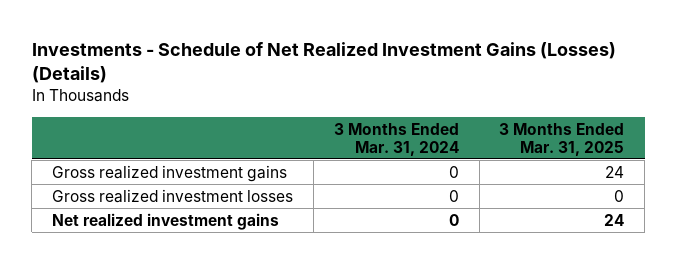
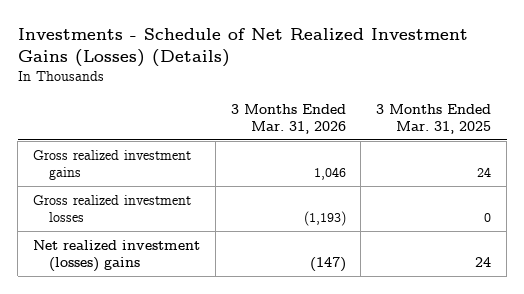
[333,122,459,156] 3 Months Ended Mar. 31, 2024 -> none
none -> [230,103,346,134] 3 Months Ended Mar. 31, 2026
[51,212,279,230] Net realized investment gains -> [32,239,200,272] Net realized investment (losses) gains

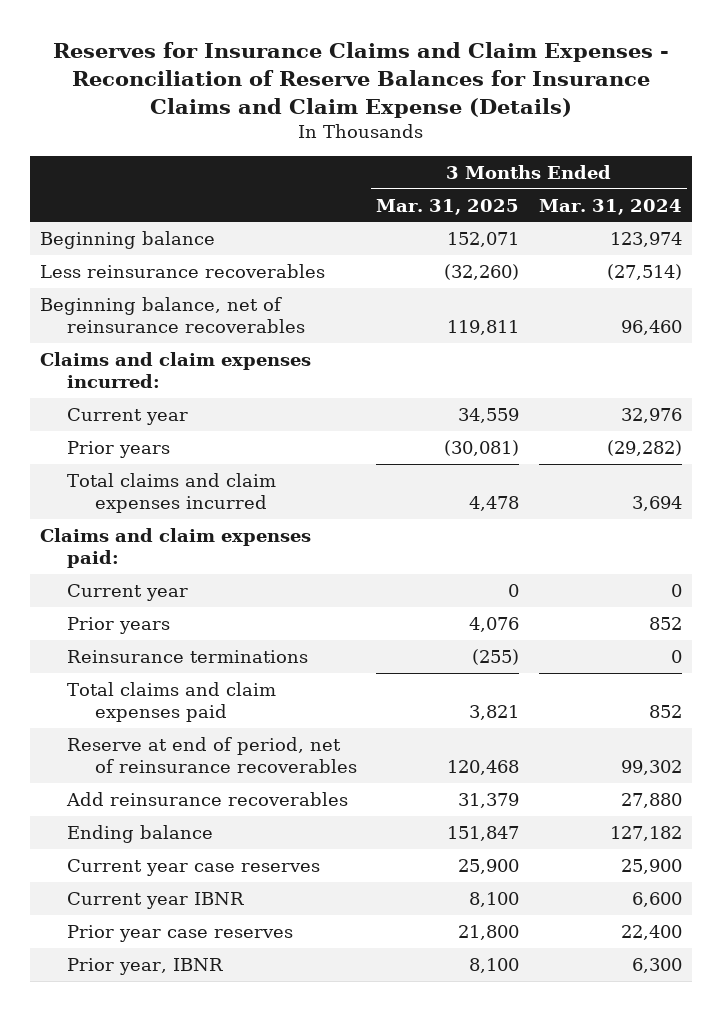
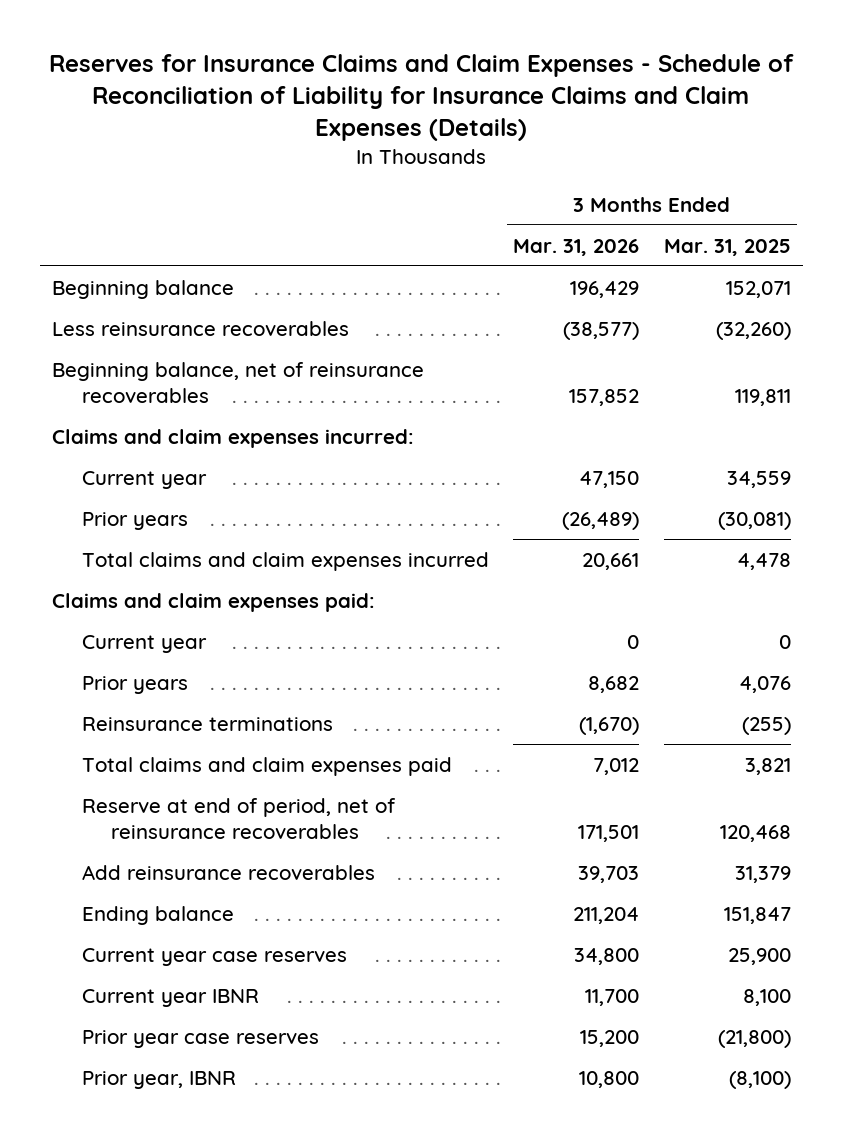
[52,41,669,118] Reserves for Insurance Claims and Claim Expenses - Reconciliation of Reserve Balances for Insurance Claims and Claim Expense (Details) -> [49,53,795,141] Reserves for Insurance Claims and Claim Expenses - Schedule of Reconciliation of Liability for Insurance Claims and Claim Expenses (Details)
[538,198,682,215] Mar. 31, 2024 -> none
none -> [513,238,640,256] Mar. 31, 2026
[458,924,520,940] 21,800 -> [717,1029,791,1048] (21,800)
[469,957,520,973] 8,100 -> [728,1070,791,1089] (8,100)

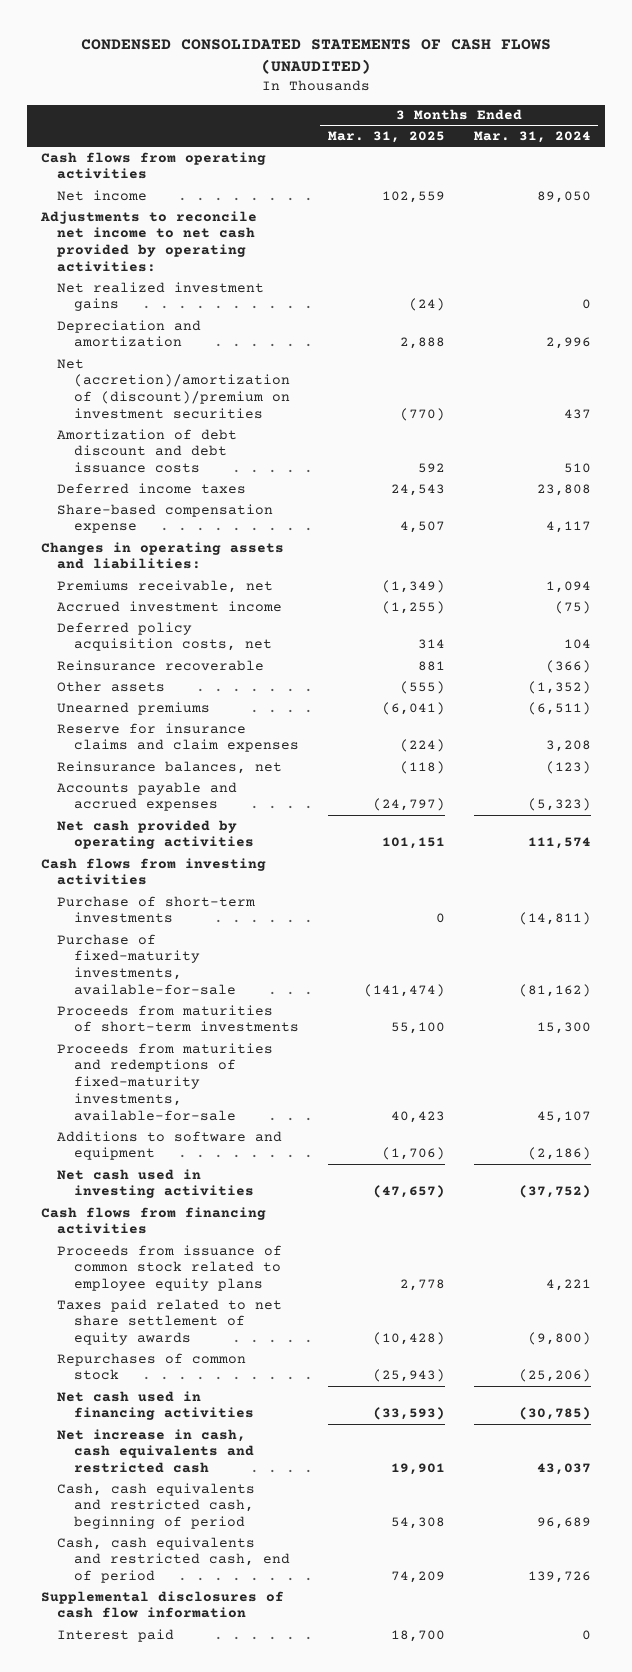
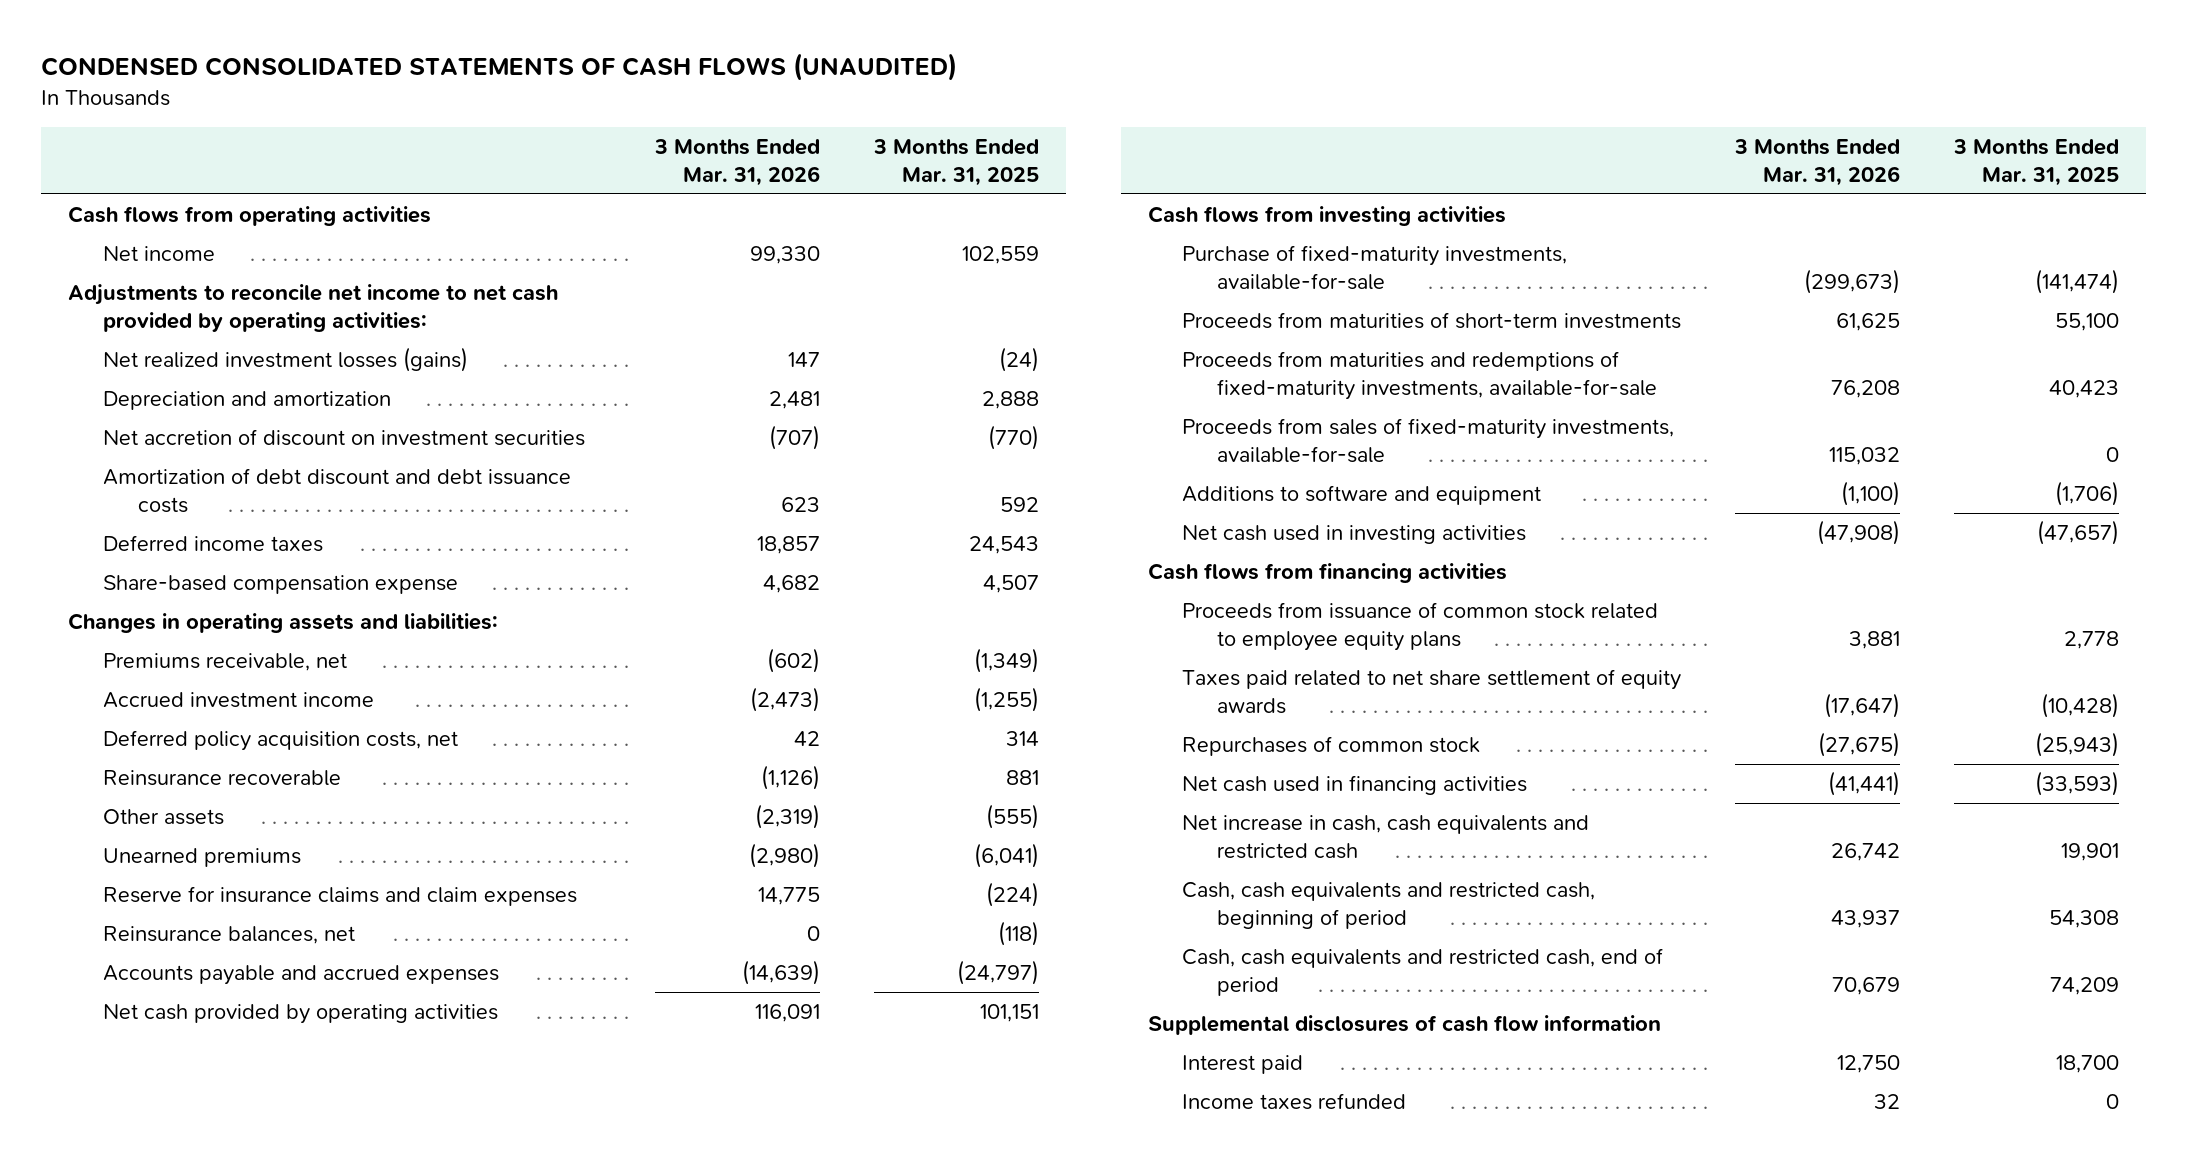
[473,130,591,143] Mar. 31, 2024 -> none
none -> [654,138,821,186] 3 Months Ended Mar. 31, 2026
[57,281,265,312] Net realized investment gains -> [102,346,468,372] Net realized investment losses (gains)
[57,358,290,420] Net (accretion)/amortization of (discount)/premium on investment securities -> [102,428,585,446] Net accretion of discount on investment securities
[57,895,256,924] Purchase of short-term investments -> none
none -> [1182,417,1675,463] Proceeds from sales of fixed-maturity investments, available-for-sale
none -> [1182,1092,1407,1110] Income taxes refunded

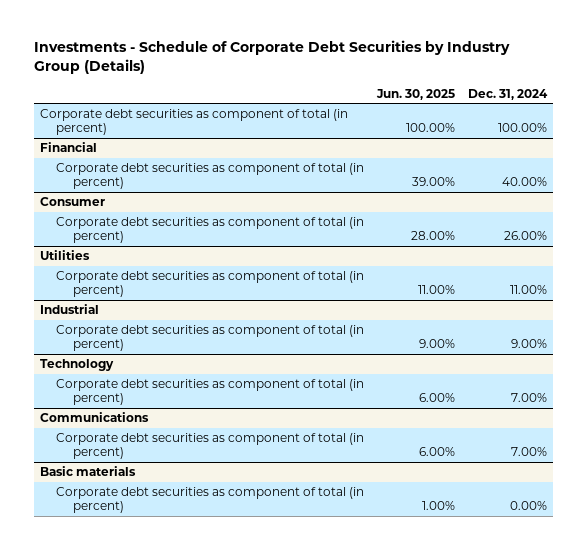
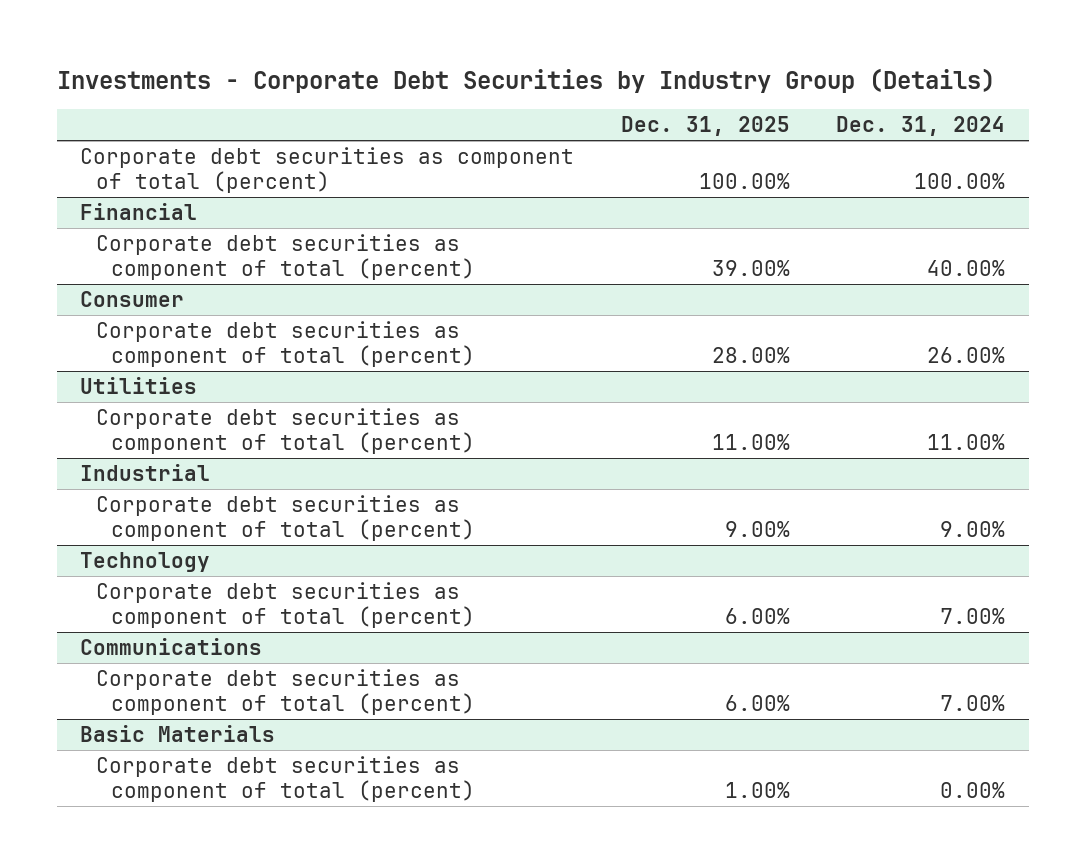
[33,40,510,75] Investments - Schedule of Corporate Debt Securities by Industry Group (Details) -> [56,67,995,93] Investments - Corporate Debt Securities by Industry Group (Details)
[376,88,456,100] Jun. 30, 2025 -> none
none -> [620,116,790,137] Dec. 31, 2025
[40,109,349,136] Corporate debt securities as component of total (in percent) -> [80,146,575,194] Corporate debt securities as component of total (percent)
[56,163,365,190] Corporate debt securities as component of total (in percent) -> [95,233,476,281] Corporate debt securities as component of total (percent)
[56,217,365,244] Corporate debt securities as component of total (in percent) -> [95,320,476,368] Corporate debt securities as component of total (percent)
[56,271,365,298] Corporate debt securities as component of total (in percent) -> [95,407,476,455] Corporate debt securities as component of total (percent)
[56,325,365,352] Corporate debt securities as component of total (in percent) -> [95,494,476,542] Corporate debt securities as component of total (percent)
[56,379,365,406] Corporate debt securities as component of total (in percent) -> [95,581,476,629] Corporate debt securities as component of total (percent)
[56,433,365,460] Corporate debt securities as component of total (in percent) -> [95,668,476,716] Corporate debt securities as component of total (percent)
[40,466,137,477] Basic materials -> [80,724,276,742] Basic Materials
[56,487,365,514] Corporate debt securities as component of total (in percent) -> [95,755,476,803] Corporate debt securities as component of total (percent)

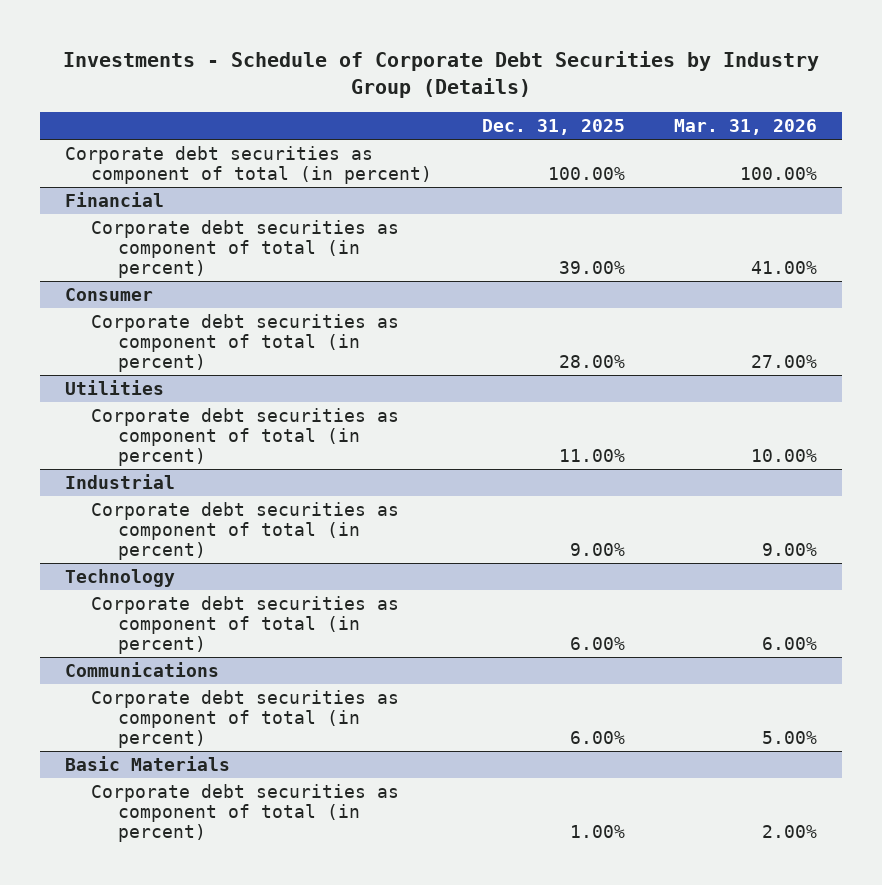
[56,67,995,93] Investments - Corporate Debt Securities by Industry Group (Details) -> [63,51,820,99] Investments - Schedule of Corporate Debt Securities by Industry Group (Details)
[836,116,1006,137] Dec. 31, 2024 -> none
none -> [673,118,817,135] Mar. 31, 2026
[80,146,575,194] Corporate debt securities as component of total (percent) -> [65,145,433,185] Corporate debt securities as component of total (in percent)
[95,233,476,281] Corporate debt securities as component of total (percent) -> [91,219,400,279] Corporate debt securities as component of total (in percent)
[95,320,476,368] Corporate debt securities as component of total (percent) -> [91,313,400,373] Corporate debt securities as component of total (in percent)
[95,407,476,455] Corporate debt securities as component of total (percent) -> [91,407,400,467] Corporate debt securities as component of total (in percent)
[95,494,476,542] Corporate debt securities as component of total (percent) -> [91,501,400,561] Corporate debt securities as component of total (in percent)
[95,581,476,629] Corporate debt securities as component of total (percent) -> [91,595,400,655] Corporate debt securities as component of total (in percent)
[95,668,476,716] Corporate debt securities as component of total (percent) -> [91,689,400,749] Corporate debt securities as component of total (in percent)
[95,755,476,803] Corporate debt securities as component of total (percent) -> [91,783,400,843] Corporate debt securities as component of total (in percent)

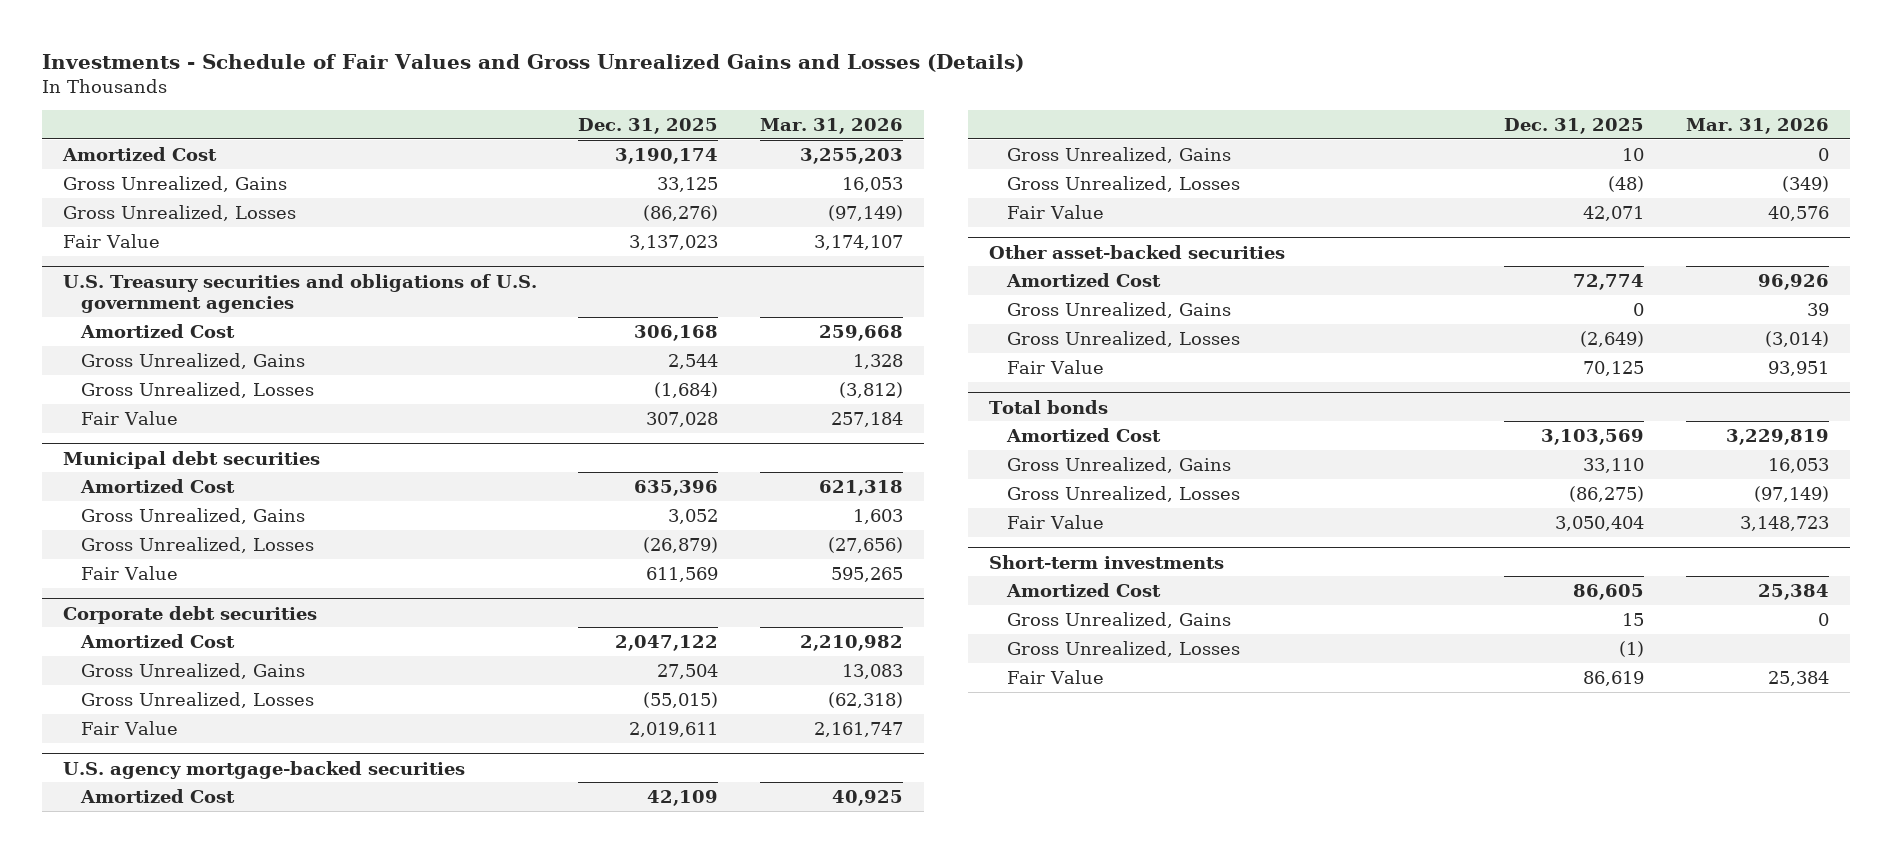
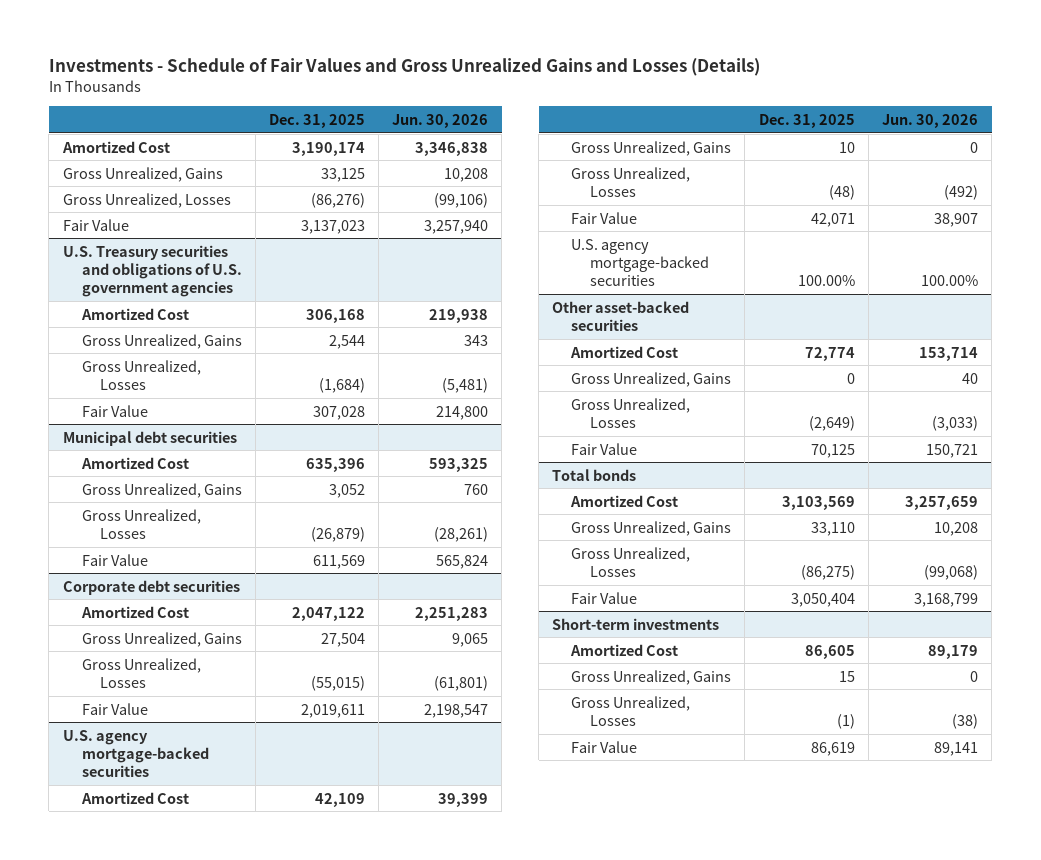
[760,118,904,135] Mar. 31, 2026 -> none
none -> [392,113,489,128] Jun. 30, 2026
none -> [571,238,709,286] U.S. agency mortgage-backed securities

